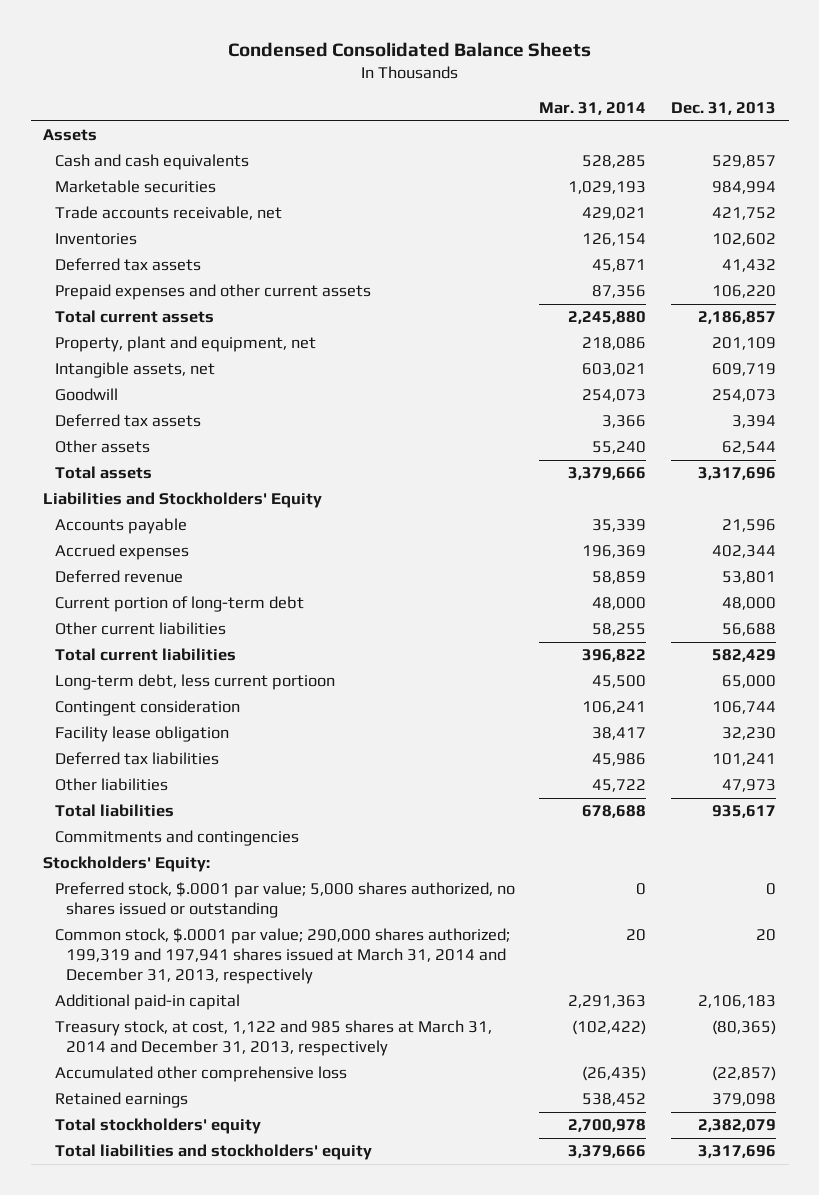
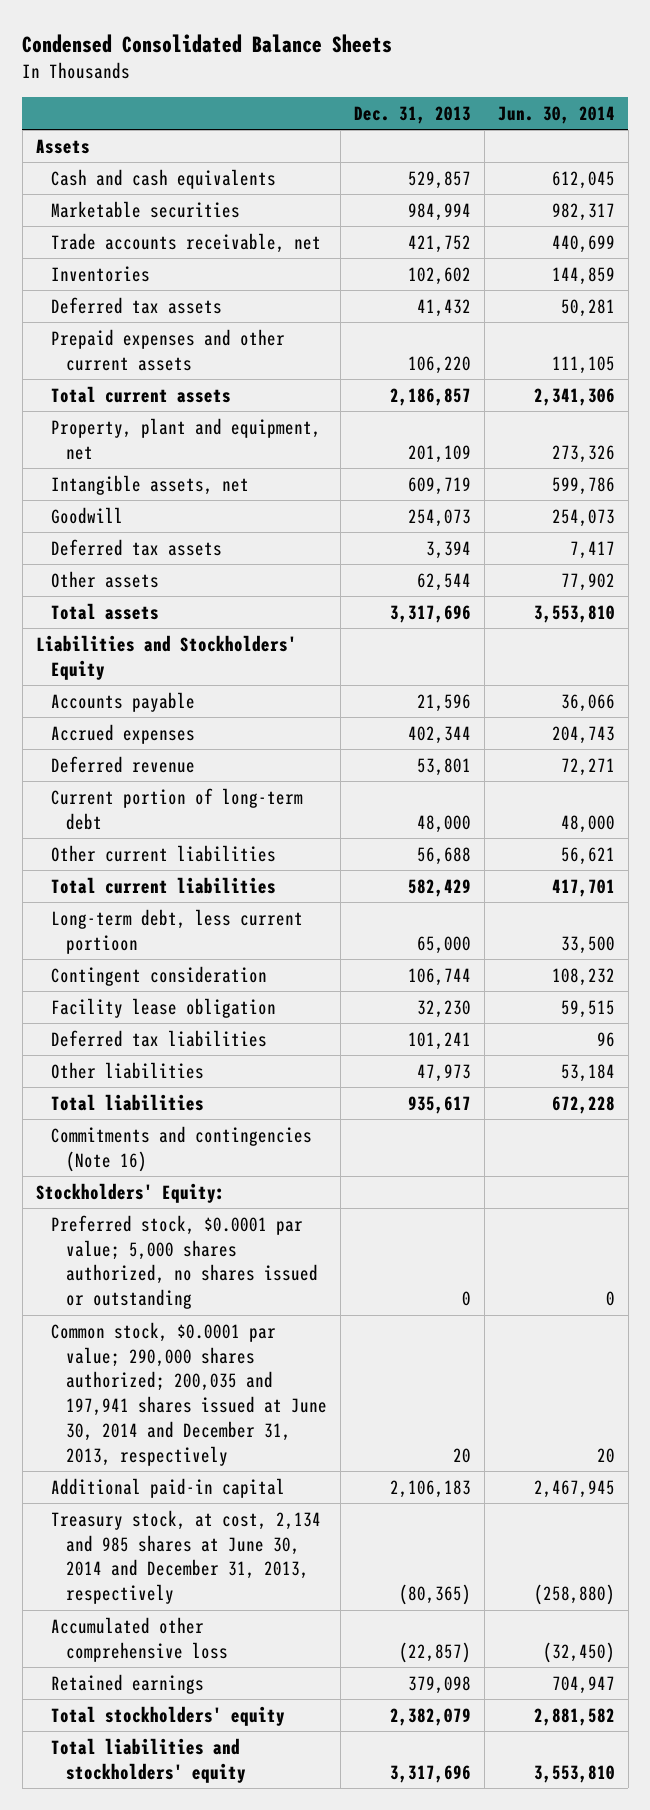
[539,102,647,116] Mar. 31, 2014 -> none
none -> [497,105,615,124] Jun. 30, 2014
[54,830,299,847] Commitments and contingencies -> [50,1125,312,1172] Commitments and contingencies (Note 16)
[54,882,515,919] Preferred stock, $.0001 par value; 5,000 shares authorized, no shares issued or outstanding -> [50,1214,319,1310] Preferred stock, $0.0001 par value; 5,000 shares authorized, no shares issued or outstanding
[54,928,510,985] Common stock, $.0001 par value; 290,000 shares authorized; 199,319 and 197,941 shares issued at March 31, 2014 and December 31, 2013, respectively -> [50,1321,328,1467] Common stock, $0.0001 par value; 290,000 shares authorized; 200,035 and 197,941 shares issued at June 30, 2014 and December 31, 2013, respectively
[54,1020,492,1057] Treasury stock, at cost, 1,122 and 985 shares at March 31, 2014 and December 31, 2013, respectively -> [50,1509,321,1605] Treasury stock, at cost, 2,134 and 985 shares at June 30, 2014 and December 31, 2013, respectively

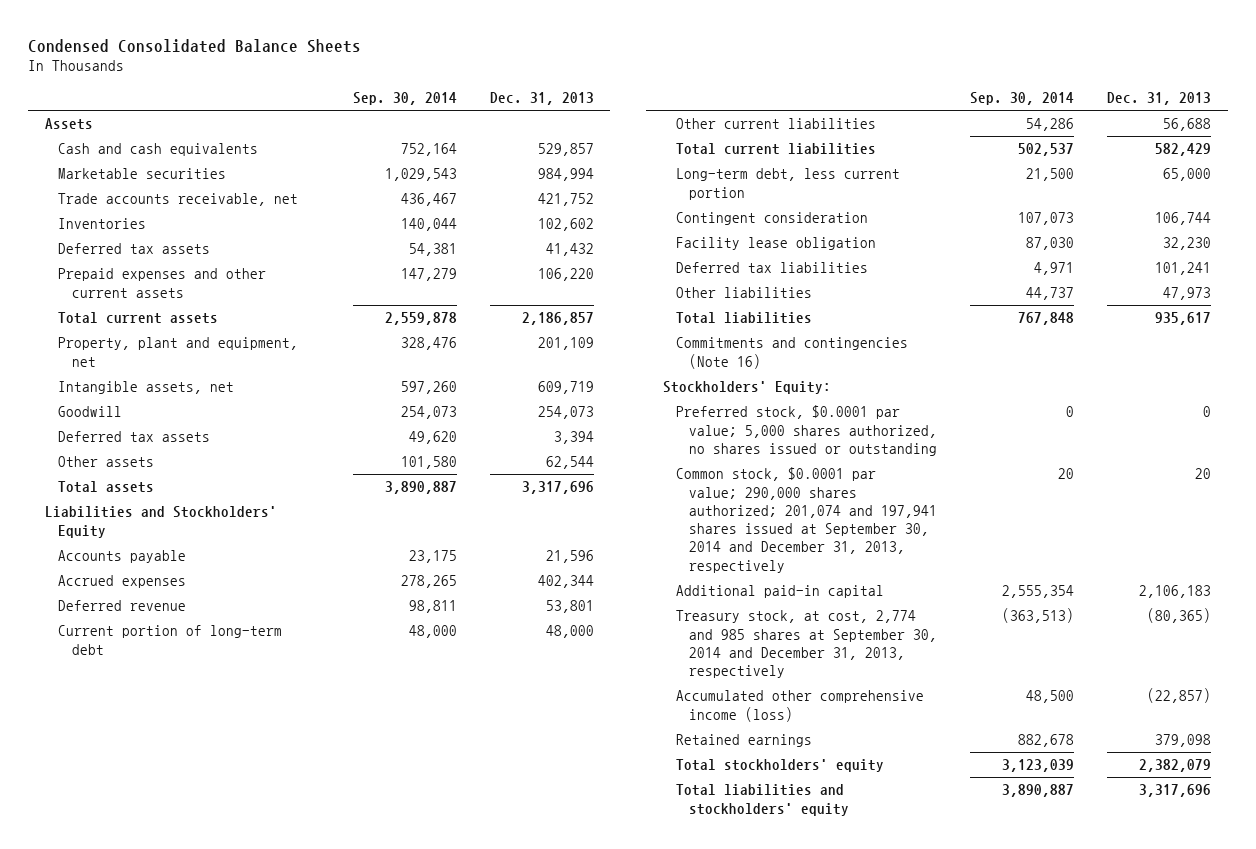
[497,105,615,124] Jun. 30, 2014 -> none
none -> [352,92,457,106] Sep. 30, 2014
[50,908,303,954] Long-term debt, less current portioon -> [675,168,900,200] Long-term debt, less current portion
[50,1321,328,1467] Common stock, $0.0001 par value; 290,000 shares authorized; 200,035 and 197,941 shares issued at June 30, 2014 and December 31, 2013, respectively -> [675,467,938,573] Common stock, $0.0001 par value; 290,000 shares authorized; 201,074 and 197,941 shares issued at September 30, 2014 and December 31, 2013, respectively
[50,1509,321,1605] Treasury stock, at cost, 2,134 and 985 shares at June 30, 2014 and December 31, 2013, respectively -> [675,610,938,679] Treasury stock, at cost, 2,774 and 985 shares at September 30, 2014 and December 31, 2013, respectively
[50,1616,229,1662] Accumulated other comprehensive loss -> [675,690,924,722] Accumulated other comprehensive income (loss)

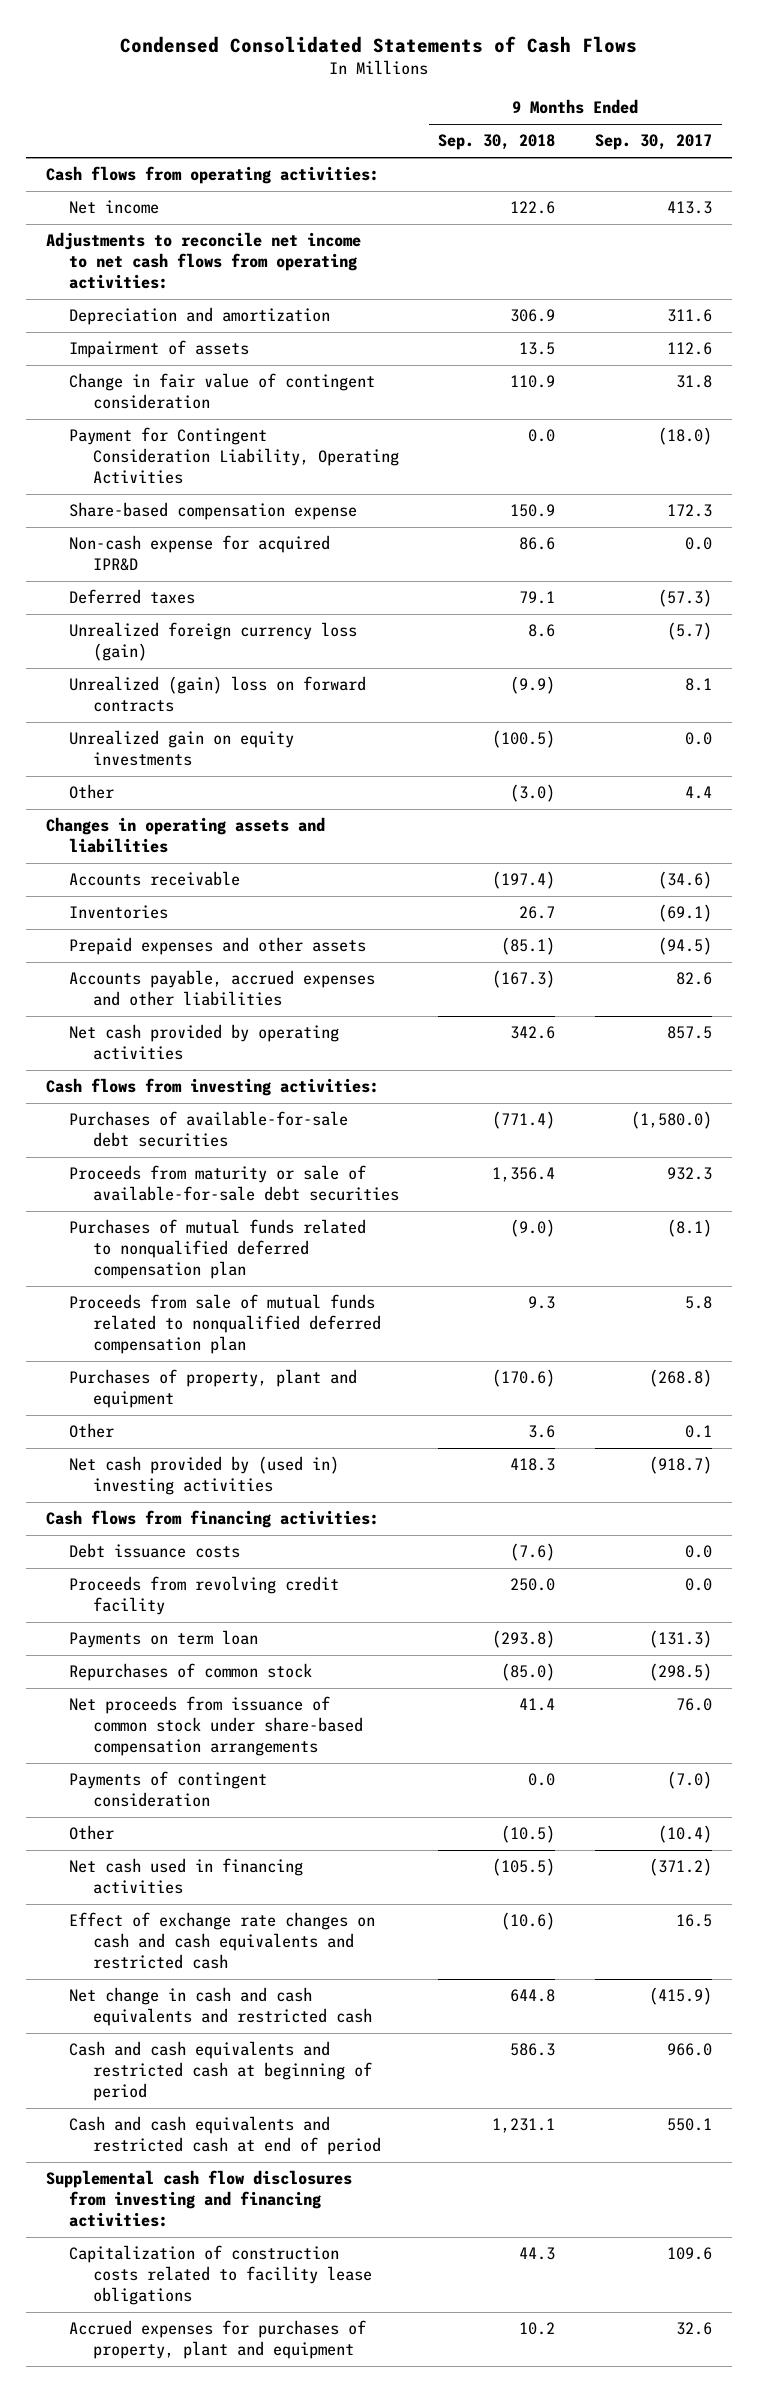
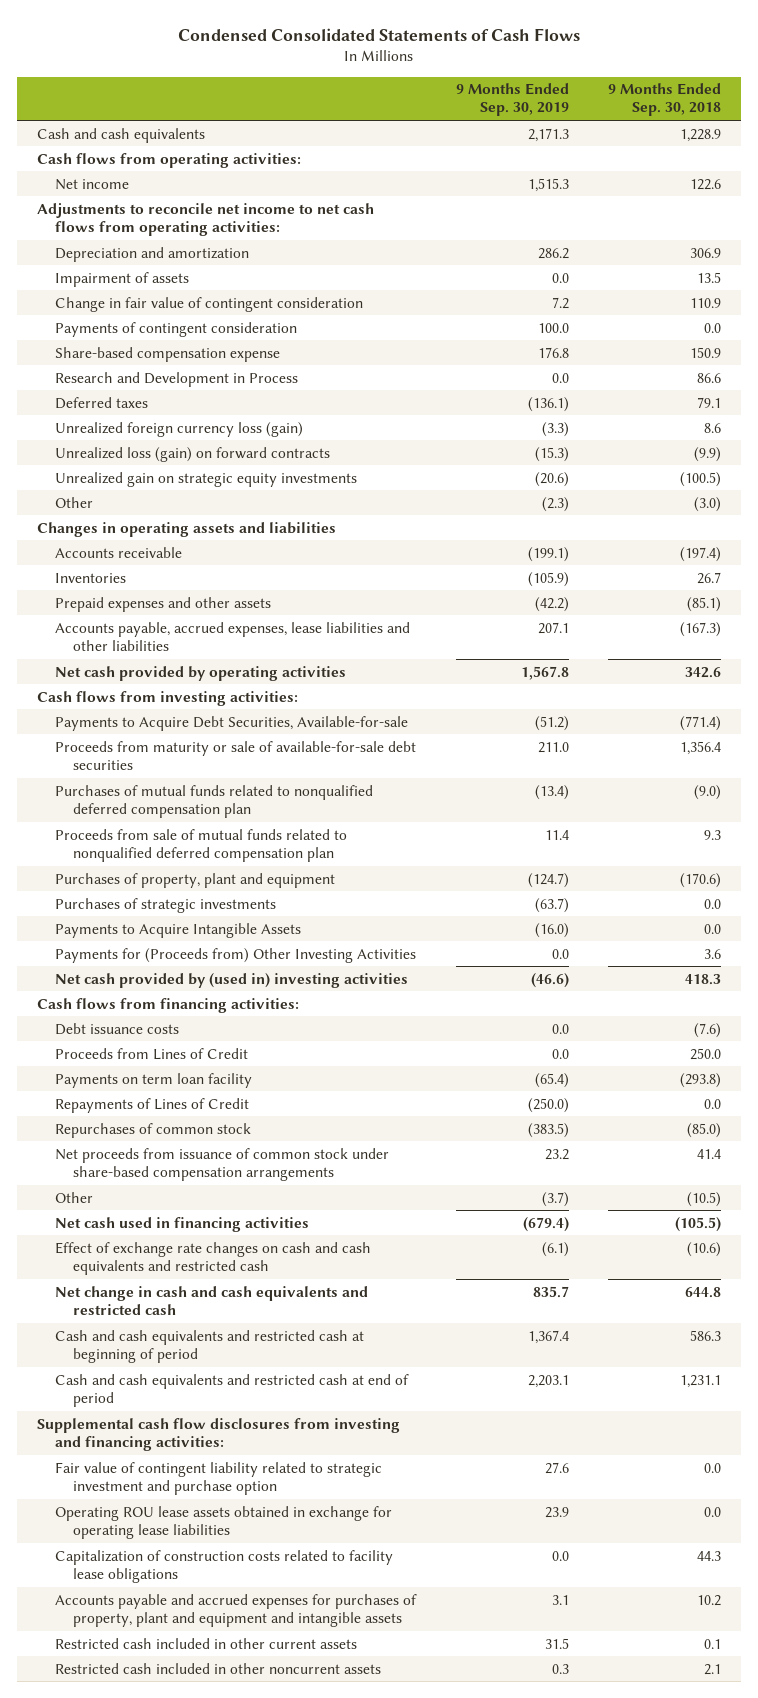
[595,134,713,151] Sep. 30, 2017 -> none
none -> [455,83,569,117] 9 Months Ended Sep. 30, 2019
none -> [36,127,205,143] Cash and cash equivalents
[69,427,399,484] Payment for Contingent Consideration Liability, Operating Activities -> none
[69,1771,268,1808] Payments of contingent consideration -> [54,321,297,337] Payments of contingent consideration
[69,535,331,572] Non-cash expense for acquired IPR&D -> [54,371,298,387] Research and Development in Process
[69,676,367,713] Unrealized (gain) loss on forward contracts -> [54,446,330,462] Unrealized loss (gain) on forward contracts
[69,730,295,767] Unrealized gain on equity investments -> [54,471,357,487] Unrealized gain on strategic equity investments
[69,970,376,1007] Accounts payable, accrued expenses and other liabilities -> [54,621,410,651] Accounts payable, accrued expenses, lease liabilities and other liabilities
[69,1111,349,1148] Purchases of available-for-sale debt securities -> [54,715,408,731] Payments to Acquire Debt Securities, Available-for-sale
none -> [54,897,276,913] Purchases of strategic investments
none -> [54,922,301,938] Payments to Acquire Intangible Assets
[69,1423,115,1439] Other -> [54,947,416,963] Payments for (Proceeds from) Other Investing Activities
[69,1576,340,1616] Proceeds from revolving credit facility -> [54,1047,248,1060] Proceeds from Lines of Credit
[69,1630,259,1649] Payments on term loan -> [54,1072,252,1088] Payments on term loan facility
none -> [54,1097,249,1113] Repayments of Lines of Credit
none -> [54,1461,382,1495] Fair value of contingent liability related to strategic investment and purchase option
none -> [54,1505,392,1539] Operating ROU lease assets obtained in exchange for operating lease liabilities
[69,2320,367,2360] Accrued expenses for purchases of property, plant and equipment -> [54,1593,417,1627] Accounts payable and accrued expenses for purchases of property, plant and equipment and intangible assets
none -> [54,1637,357,1649] Restricted cash included in other current assets
none -> [54,1662,381,1674] Restricted cash included in other noncurrent assets

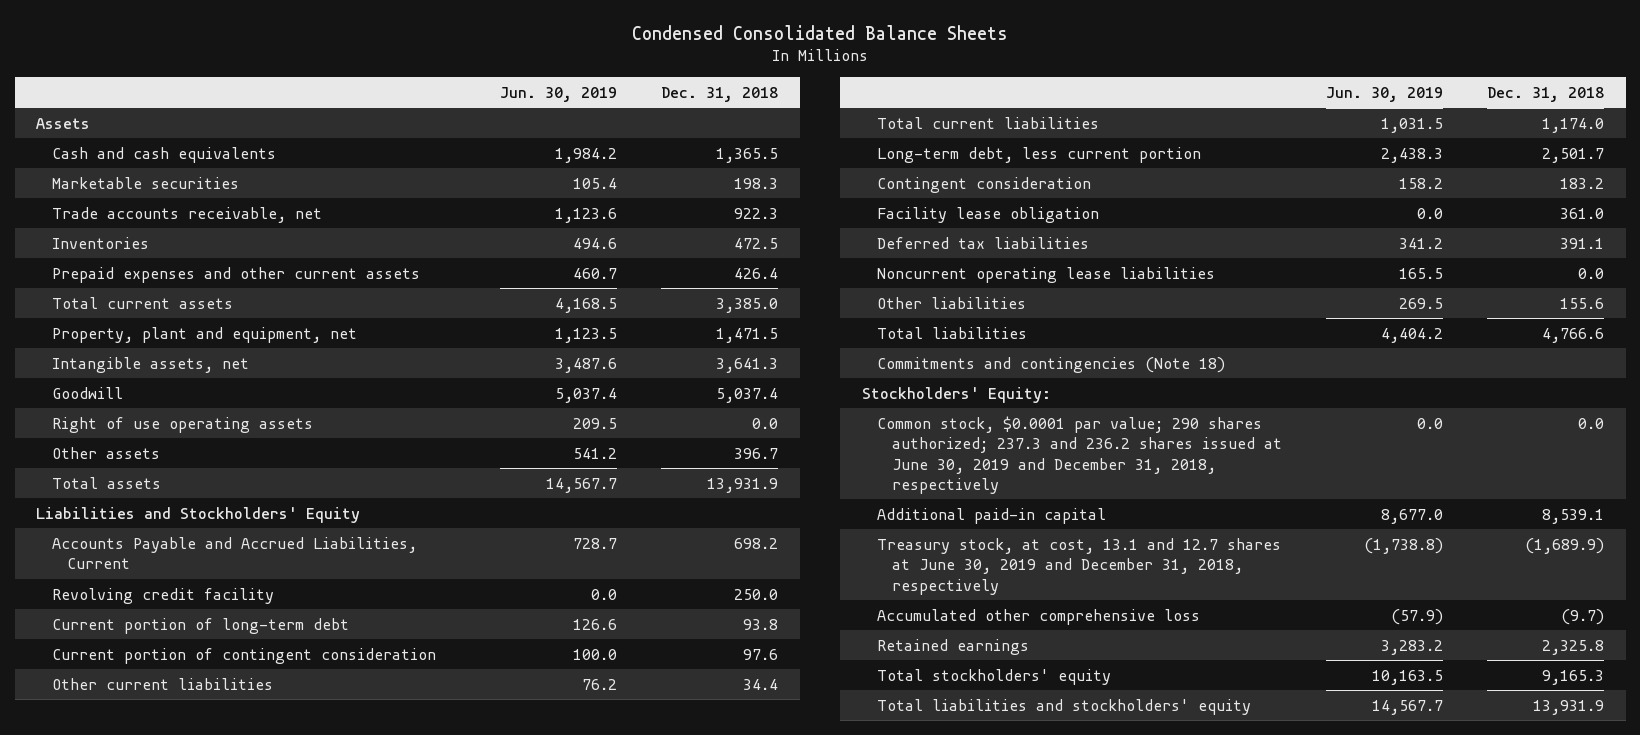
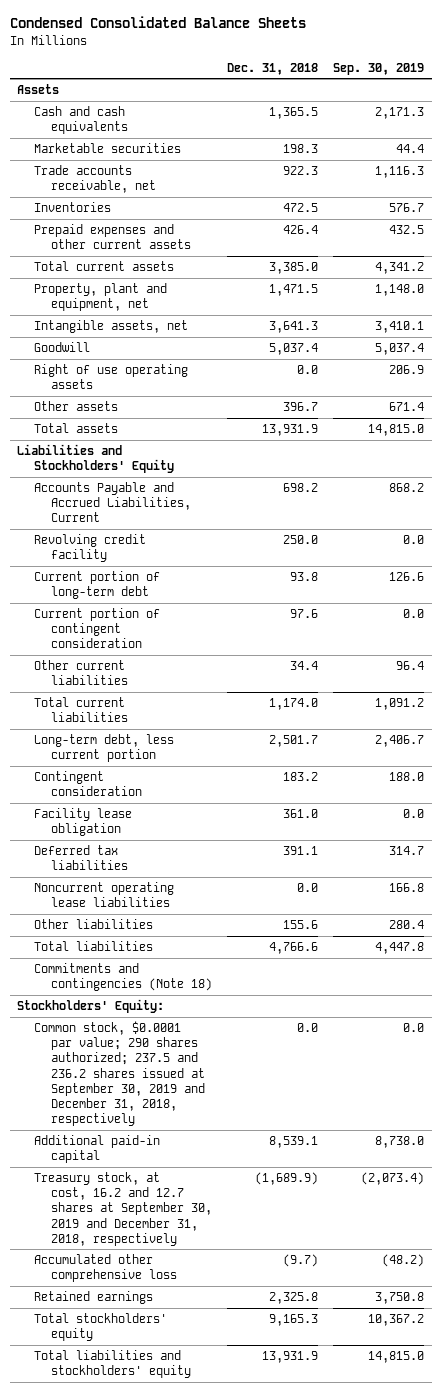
[500,86,618,102] Jun. 30, 2019 -> none
none -> [333,62,425,75] Sep. 30, 2019
[877,415,1283,495] Common stock, $0.0001 par value; 290 shares authorized; 237.3 and 236.2 shares issued at June 30, 2019 and December 31, 2018, respectively -> [34,1021,206,1127] Common stock, $0.0001 par value; 290 shares authorized; 237.5 and 236.2 shares issued at September 30, 2019 and December 31, 2018, respectively
[877,537,1282,595] Treasury stock, at cost, 13.1 and 12.7 shares at June 30, 2019 and December 31, 2018, respectively -> [34,1172,213,1246] Treasury stock, at cost, 16.2 and 12.7 shares at September 30, 2019 and December 31, 2018, respectively

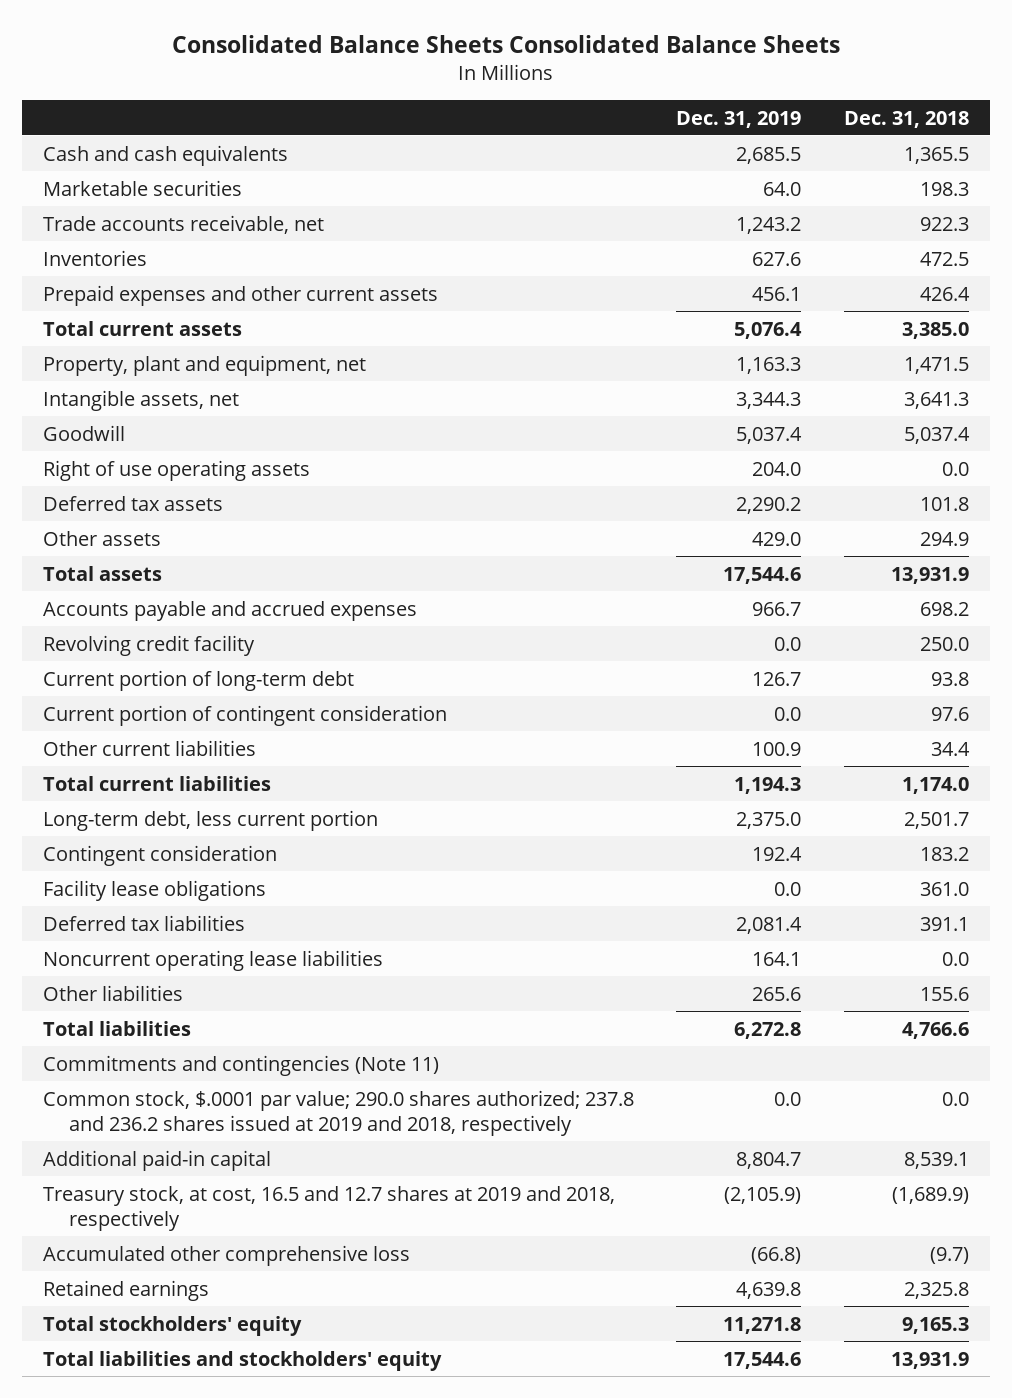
[9,16,306,29] Condensed Consolidated Balance Sheets -> [171,34,840,53] Consolidated Balance Sheets Consolidated Balance Sheets
[333,62,425,75] Sep. 30, 2019 -> none
none -> [676,110,802,128] Dec. 31, 2019
[17,84,60,95] Assets -> none
none -> [42,495,223,511] Deferred tax assets
[283,402,319,412] 396.7 -> [919,531,969,546] 294.9
[17,444,175,474] Liabilities and Stockholders' Equity -> none
[34,482,192,523] Accounts Payable and Accrued Liabilities, Current -> [42,600,417,621] Accounts payable and accrued expenses
[34,808,133,837] Facility lease obligation -> [42,879,266,901] Facility lease obligations
[17,999,165,1014] Stockholders' Equity: -> none
[34,963,213,992] Commitments and contingencies (Note 18) -> [42,1054,439,1076] Commitments and contingencies (Note 11)
[34,1021,206,1127] Common stock, $0.0001 par value; 290 shares authorized; 237.5 and 236.2 shares issued at September 30, 2019 and December 31, 2018, respectively -> [42,1089,634,1136] Common stock, $.0001 par value; 290.0 shares authorized; 237.8 and 236.2 shares issued at 2019 and 2018, respectively
[34,1172,213,1246] Treasury stock, at cost, 16.2 and 12.7 shares at September 30, 2019 and December 31, 2018, respectively -> [42,1185,615,1231] Treasury stock, at cost, 16.5 and 12.7 shares at 2019 and 2018, respectively

